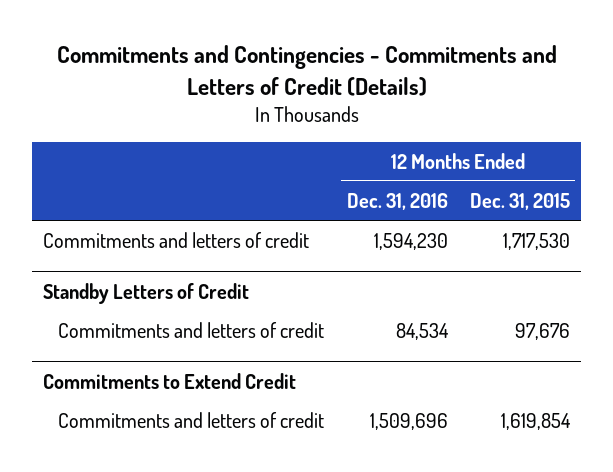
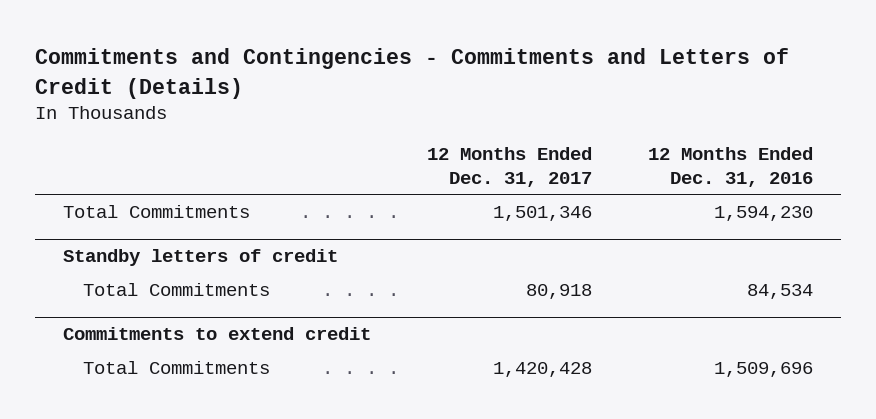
[469,192,570,210] Dec. 31, 2015 -> none
none -> [427,147,593,187] 12 Months Ended Dec. 31, 2017
[43,231,310,248] Commitments and letters of credit -> [63,204,251,218] Total Commitments
[43,282,250,304] Standby Letters of Credit -> [63,249,339,267] Standby letters of credit
[58,321,325,338] Commitments and letters of credit -> [83,282,271,296] Total Commitments
[43,372,297,389] Commitments to Extend Credit -> [63,327,372,341] Commitments to extend credit
[58,411,325,428] Commitments and letters of credit -> [83,360,271,374] Total Commitments

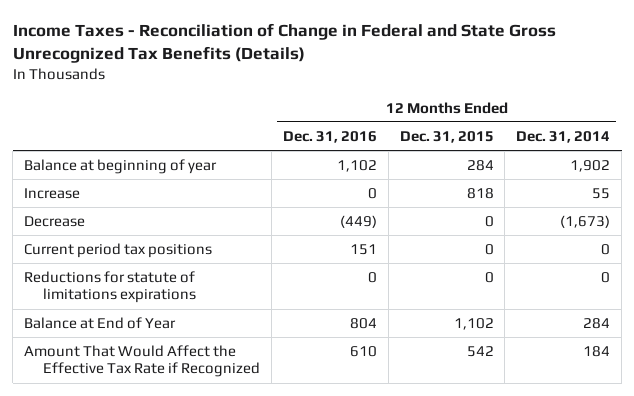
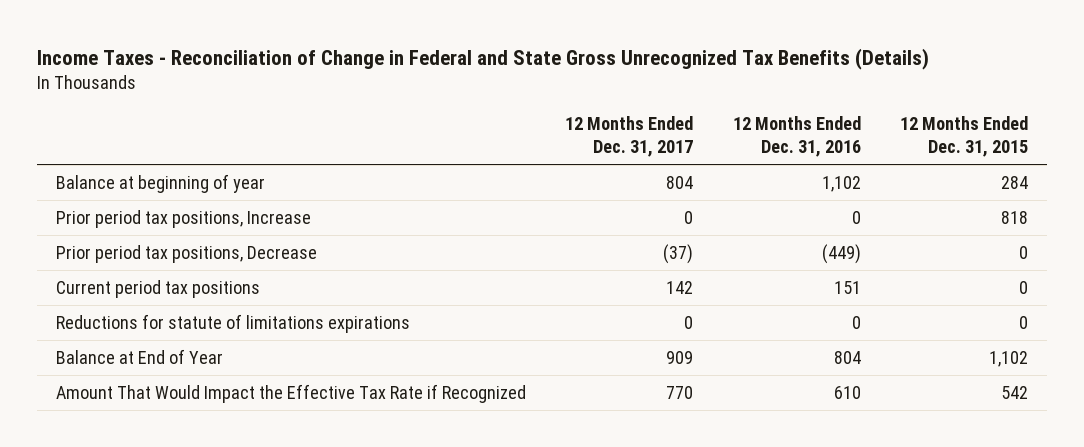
[516,130,611,143] Dec. 31, 2014 -> none
none -> [565,116,694,157] 12 Months Ended Dec. 31, 2017
[23,187,80,199] Increase -> [56,209,312,228] Prior period tax positions, Increase
[23,215,85,227] Decrease -> [56,244,318,263] Prior period tax positions, Decrease
[23,344,261,378] Amount That Would Affect the Effective Tax Rate if Recognized -> [56,383,527,403] Amount That Would Impact the Effective Tax Rate if Recognized

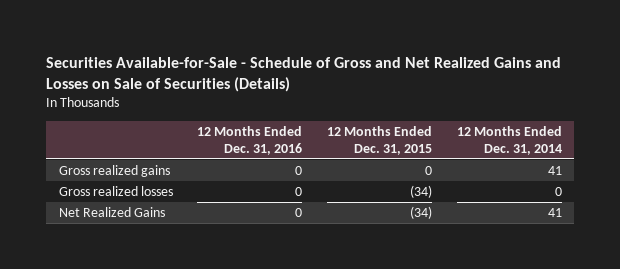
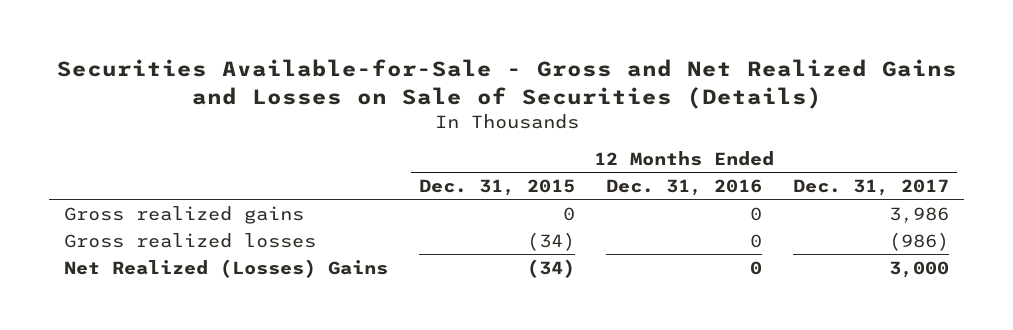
[46,56,562,92] Securities Available-for-Sale - Schedule of Gross and Net Realized Gains and Losses on Sale of Securities (Details) -> [56,59,957,109] Securities Available-for-Sale - Gross and Net Realized Gains and Losses on Sale of Securities (Details)
[456,125,562,155] 12 Months Ended Dec. 31, 2014 -> none
none -> [792,179,949,197] Dec. 31, 2017
[58,206,165,217] Net Realized Gains -> [64,258,389,278] Net Realized (Losses) Gains

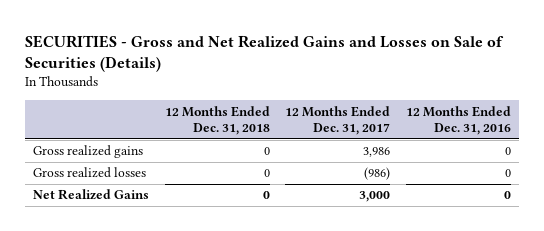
[56,59,957,109] Securities Available-for-Sale - Gross and Net Realized Gains and Losses on Sale of Securities (Details) -> [25,34,505,72] SECURITIES - Gross and Net Realized Gains and Losses on Sale of Securities (Details)
[419,179,576,197] Dec. 31, 2015 -> none
none -> [164,105,270,136] 12 Months Ended Dec. 31, 2018
[64,258,389,278] Net Realized (Losses) Gains -> [33,189,150,201] Net Realized Gains

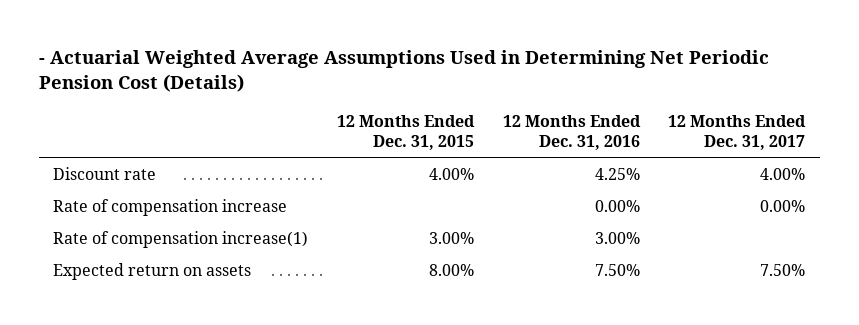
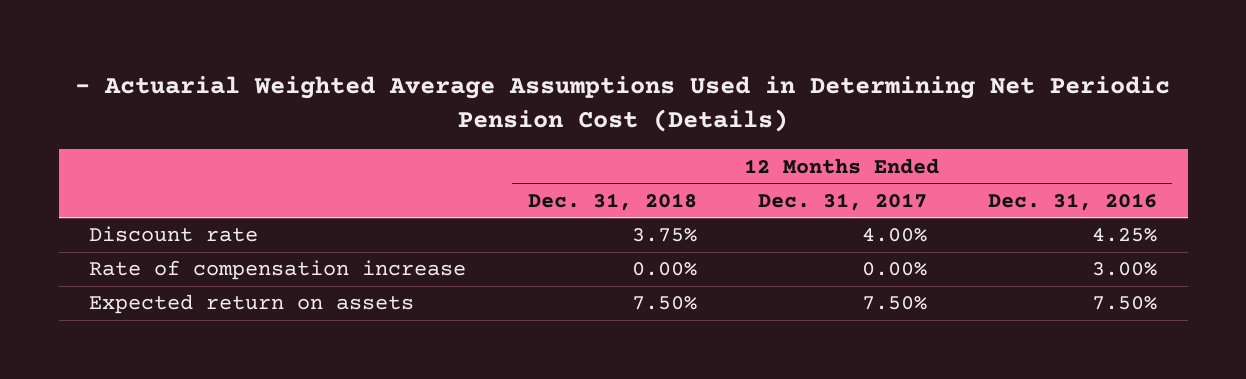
[336,115,475,151] 12 Months Ended Dec. 31, 2015 -> none
none -> [527,192,697,211] Dec. 31, 2018
[53,231,309,249] Rate of compensation increase(1) -> none
[594,200,640,213] 0.00% -> [1091,262,1157,277] 3.00%

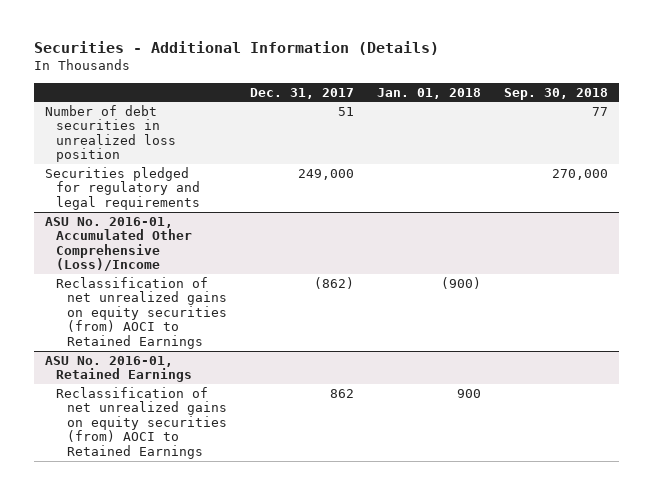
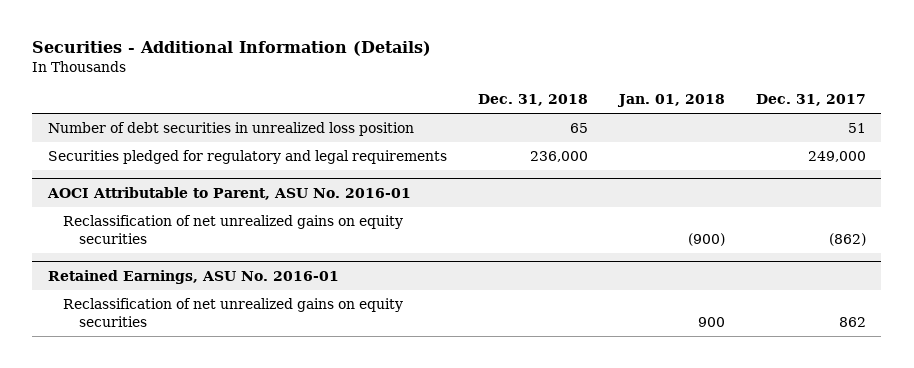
[503,87,608,100] Sep. 30, 2018 -> none
none -> [477,94,588,107] Dec. 31, 2018
[45,216,193,272] ASU No. 2016-01, Accumulated Other Comprehensive (Loss)/Income -> none
none -> [46,186,411,200] AOCI Attributable to Parent, ASU No. 2016-01
[56,276,228,349] Reclassification of net unrealized gains on equity securities (from) AOCI to Retained Earnings -> [63,214,404,244] Reclassification of net unrealized gains on equity securities
[45,355,193,383] ASU No. 2016-01, Retained Earnings -> [47,269,339,284] Retained Earnings, ASU No. 2016-01
[56,386,228,459] Reclassification of net unrealized gains on equity securities (from) AOCI to Retained Earnings -> [63,297,404,327] Reclassification of net unrealized gains on equity securities

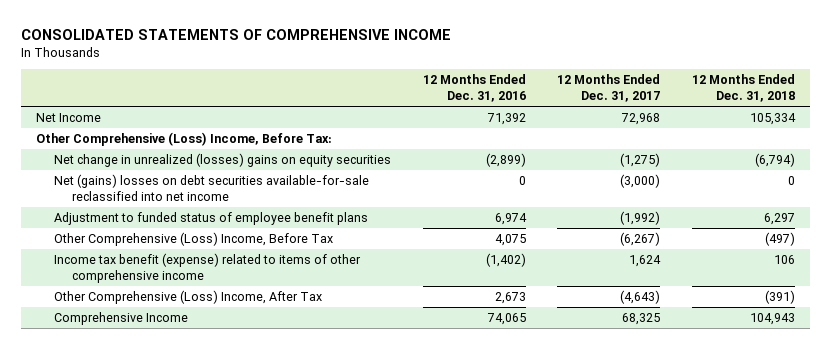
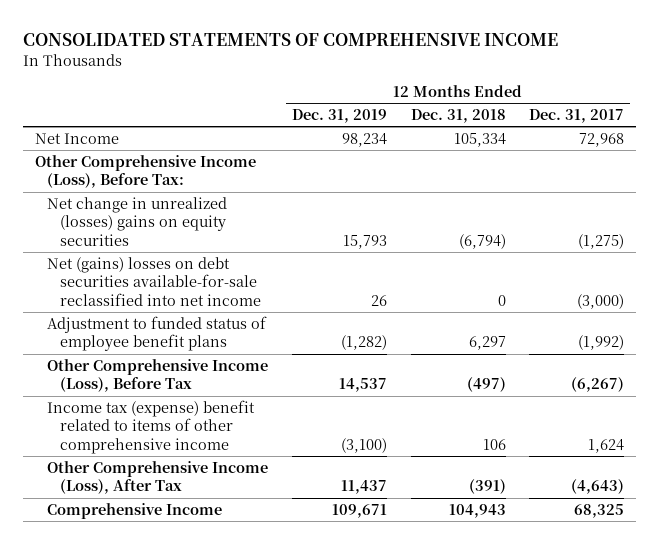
[422,74,526,103] 12 Months Ended Dec. 31, 2016 -> none
none -> [292,109,388,124] Dec. 31, 2019
[36,131,333,146] Other Comprehensive (Loss) Income, Before Tax: -> [35,154,257,189] Other Comprehensive Income (Loss), Before Tax:
[54,231,334,246] Other Comprehensive (Loss) Income, Before Tax -> [47,358,269,393] Other Comprehensive Income (Loss), Before Tax
[54,252,362,283] Income tax benefit (expense) related to items of other comprehensive income -> [47,399,256,455] Income tax (expense) benefit related to items of other comprehensive income
[54,289,323,304] Other Comprehensive (Loss) Income, After Tax -> [47,460,269,495] Other Comprehensive Income (Loss), After Tax

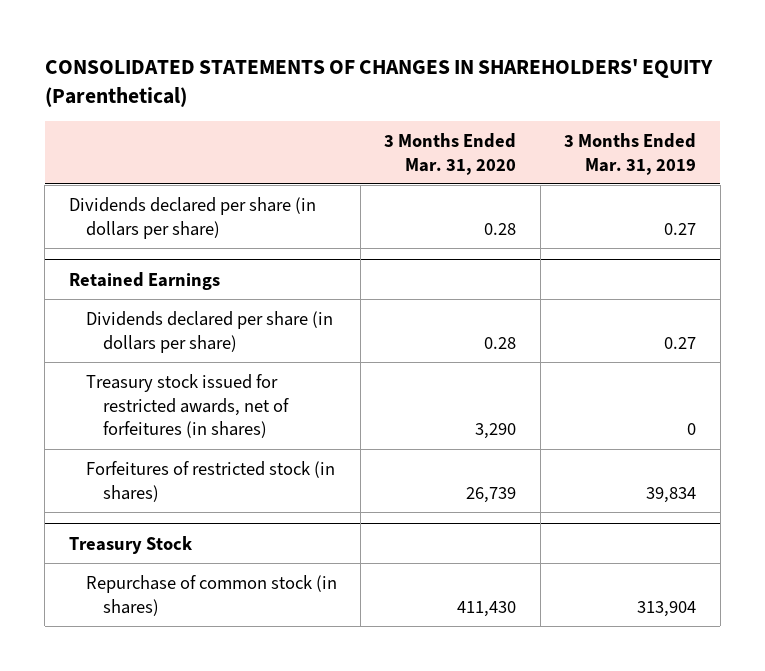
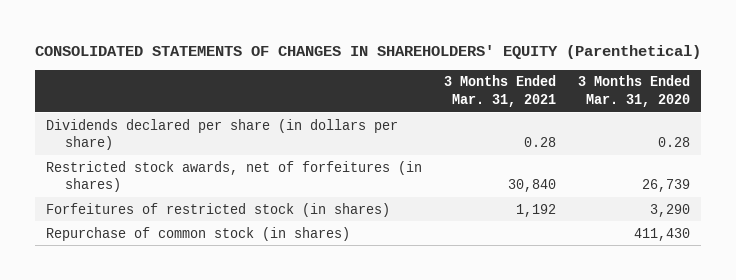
[564,132,697,175] 3 Months Ended Mar. 31, 2019 -> none
none -> [443,75,556,107] 3 Months Ended Mar. 31, 2021
[68,271,220,290] Retained Earnings -> none
[85,310,333,353] Dividends declared per share (in dollars per share) -> none
[68,535,193,554] Treasury Stock -> none
[85,373,289,439] Treasury stock issued for restricted awards, net of forfeitures (in shares) -> [45,160,422,193] Restricted stock awards, net of forfeitures (in shares)
[475,423,517,440] 3,290 -> [641,179,690,193] 26,739
[466,486,517,503] 26,739 -> [649,203,690,217] 3,290

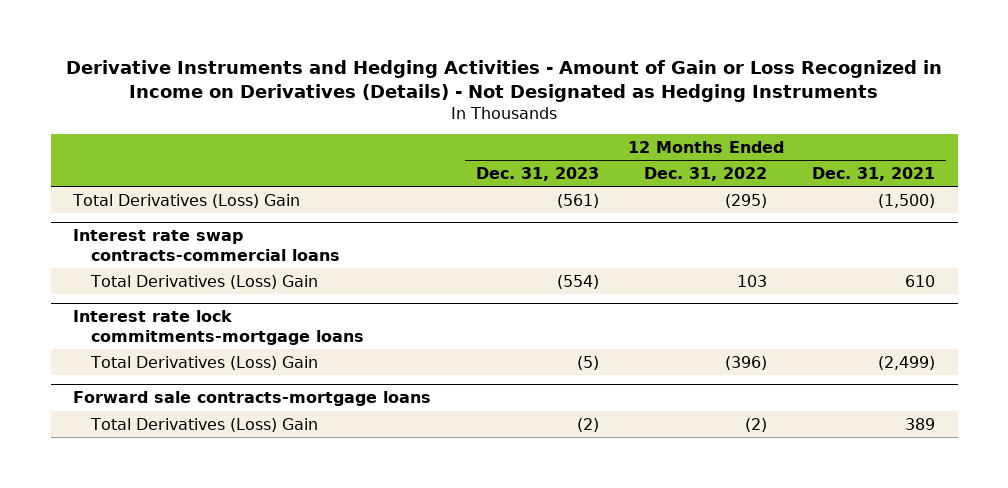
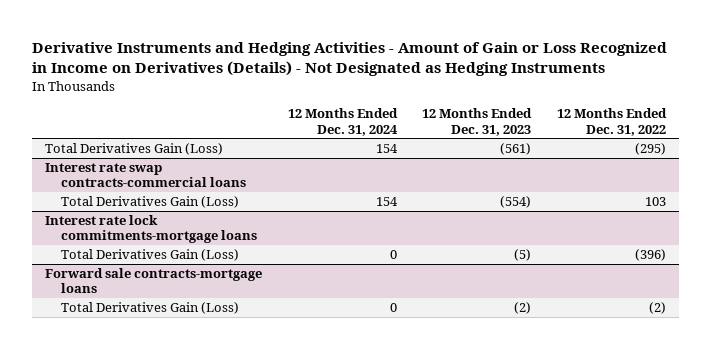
[812,166,936,181] Dec. 31, 2021 -> none
none -> [287,108,398,136] 12 Months Ended Dec. 31, 2024
[72,193,301,208] Total Derivatives (Loss) Gain -> [45,143,224,156] Total Derivatives Gain (Loss)
[89,274,318,289] Total Derivatives (Loss) Gain -> [60,196,239,209] Total Derivatives Gain (Loss)
[89,355,318,370] Total Derivatives (Loss) Gain -> [60,249,239,262] Total Derivatives Gain (Loss)
[89,417,318,432] Total Derivatives (Loss) Gain -> [60,302,239,315] Total Derivatives Gain (Loss)

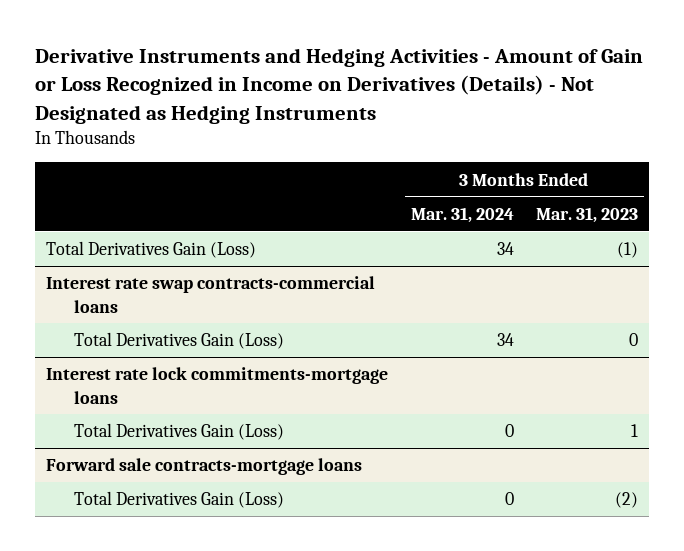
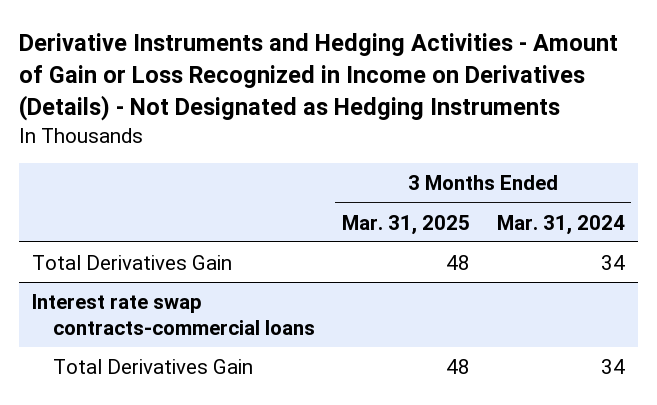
[536,206,639,223] Mar. 31, 2023 -> none
none -> [341,214,470,235] Mar. 31, 2025
[46,241,257,259] Total Derivatives Gain (Loss) -> [32,254,233,270] Total Derivatives Gain
[46,367,389,404] Interest rate lock commitments-mortgage loans -> none
[74,423,285,441] Total Derivatives Gain (Loss) -> none
[46,458,363,476] Forward sale contracts-mortgage loans -> none
[74,491,285,509] Total Derivatives Gain (Loss) -> none
[74,332,285,350] Total Derivatives Gain (Loss) -> [53,358,254,374] Total Derivatives Gain

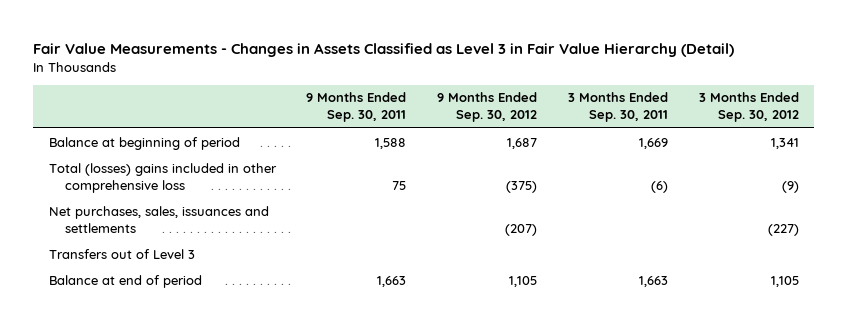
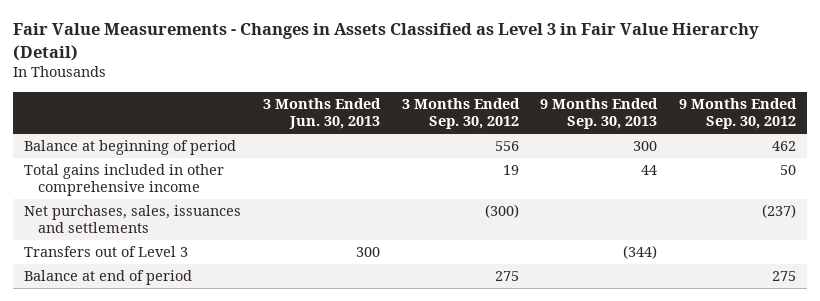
[306,92,407,123] 9 Months Ended Sep. 30, 2011 -> none
[567,92,668,123] 3 Months Ended Sep. 30, 2011 -> none
none -> [262,98,381,130] 3 Months Ended Jun. 30, 2013
none -> [540,98,659,130] 9 Months Ended Sep. 30, 2013
[507,137,538,149] 1,687 -> [772,141,797,152] 462
[770,137,799,149] 1,341 -> [494,141,519,152] 556
[48,162,277,193] Total (losses) gains included in other comprehensive loss -> [23,164,224,197] Total gains included in other comprehensive income
[506,180,538,193] (375) -> [780,165,797,176] 50
[781,180,799,193] (9) -> [502,165,519,176] 19
[505,223,538,236] (207) -> [762,204,797,219] (237)
[767,223,799,236] (227) -> [484,204,519,219] (300)
[509,275,538,287] 1,105 -> [772,271,797,282] 275
[770,275,799,287] 1,105 -> [494,271,519,282] 275

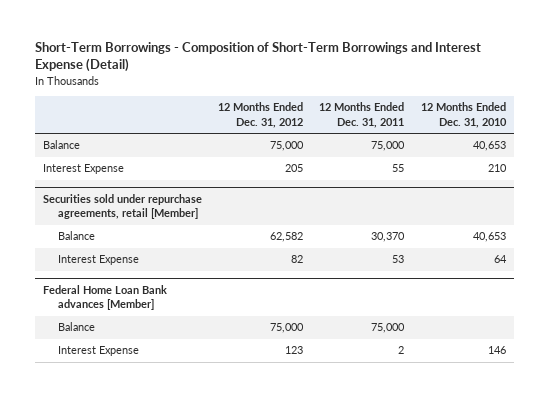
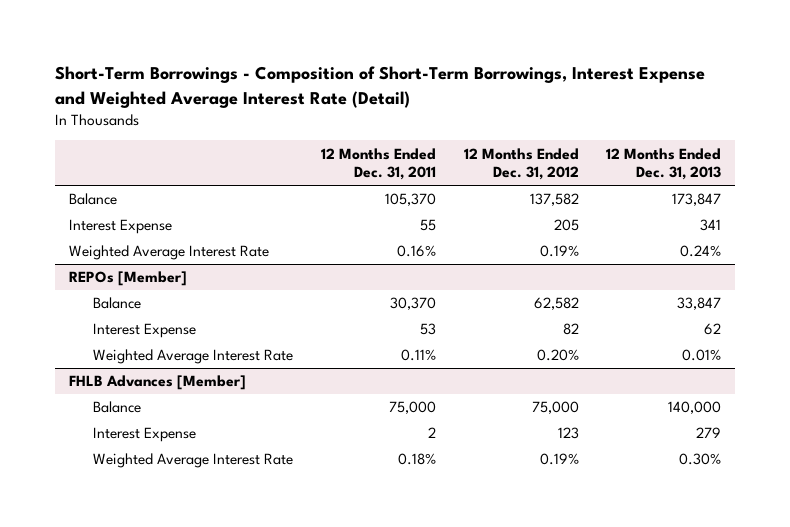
[34,42,481,73] Short-Term Borrowings - Composition of Short-Term Borrowings and Interest Expense (Detail) -> [54,66,705,108] Short-Term Borrowings - Composition of Short-Term Borrowings, Interest Expense and Weighted Average Interest Rate (Detail)
[420,102,507,128] 12 Months Ended Dec. 31, 2010 -> none
none -> [606,147,722,181] 12 Months Ended Dec. 31, 2013
[270,141,305,152] 75,000 -> [529,193,579,207] 137,582
[371,141,406,152] 75,000 -> [384,193,436,207] 105,370
[42,193,202,220] Securities sold under repurchase agreements, retail [Member] -> none
none -> [68,245,269,261] Weighted Average Interest Rate
none -> [68,271,187,287] REPOs [Member]
[42,284,167,311] Federal Home Loan Bank advances [Member] -> none
none -> [92,349,293,365] Weighted Average Interest Rate
none -> [68,375,246,391] FHLB Advances [Member]
none -> [92,453,293,469] Weighted Average Interest Rate

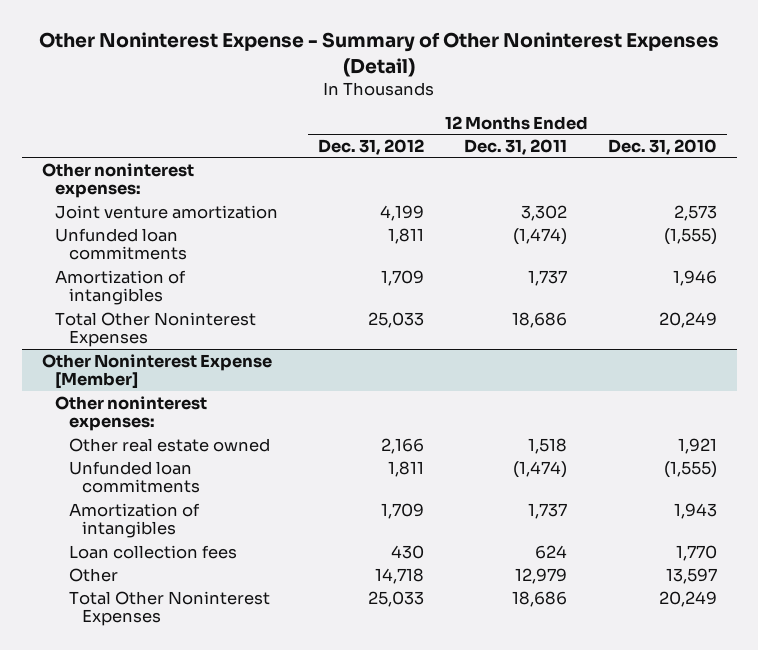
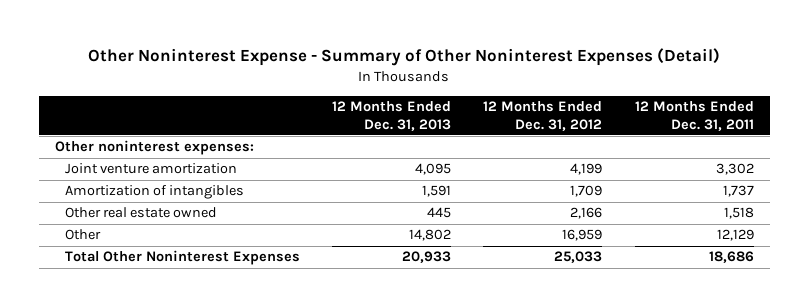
[607,138,717,155] Dec. 31, 2010 -> none
none -> [332,100,452,131] 12 Months Ended Dec. 31, 2013
[55,227,187,261] Unfunded loan commitments -> none
[55,311,257,348] Total Other Noninterest Expenses -> none
[41,353,272,390] Other Noninterest Expense [Member] -> none
[55,395,208,432] Other noninterest expenses: -> none
[68,460,201,494] Unfunded loan commitments -> none
[68,502,200,539] Amortization of intangibles -> none
[68,544,237,559] Loan collection fees -> none
[375,567,425,584] 14,718 -> [562,229,603,242] 16,959
[515,567,568,584] 12,979 -> [716,229,754,242] 12,129

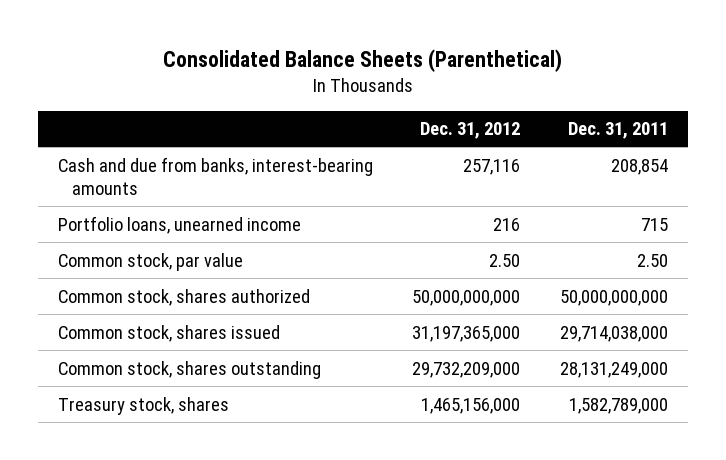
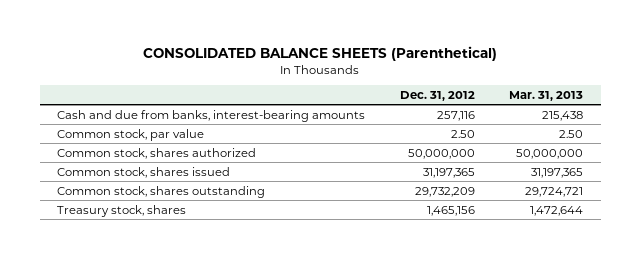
[162,48,562,72] Consolidated Balance Sheets (Parenthetical) -> [143,46,498,62] CONSOLIDATED BALANCE SHEETS (Parenthetical)
[568,122,669,140] Dec. 31, 2011 -> none
none -> [509,90,584,101] Mar. 31, 2013
[57,215,301,234] Portfolio loans, unearned income -> none
[412,289,521,306] 50,000,000,000 -> [407,148,475,159] 50,000,000
[412,325,521,342] 31,197,365,000 -> [422,167,475,178] 31,197,365
[412,361,521,378] 29,732,209,000 -> [414,186,475,197] 29,732,209
[421,397,521,414] 1,465,156,000 -> [426,205,475,216] 1,465,156

